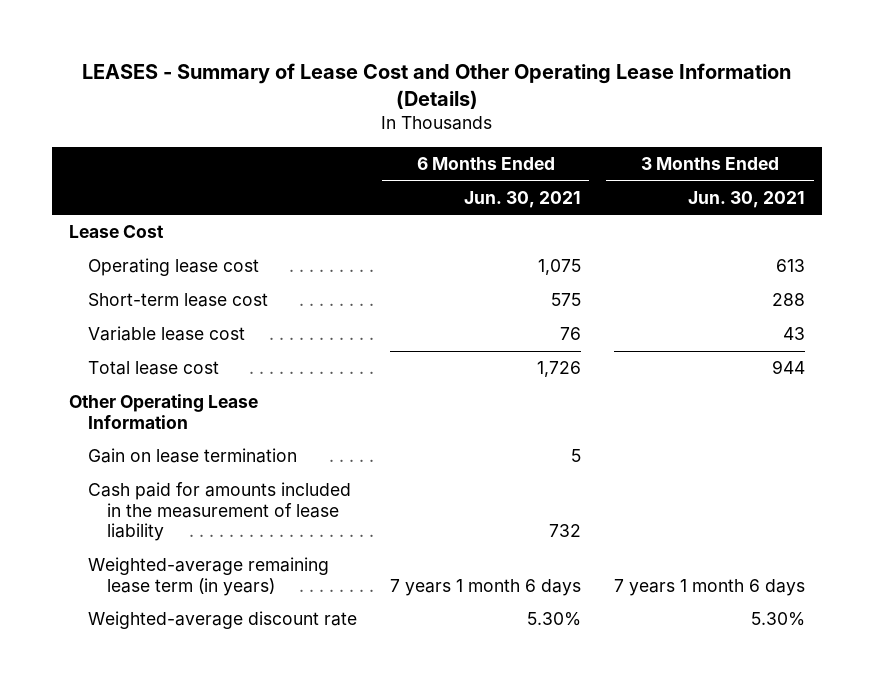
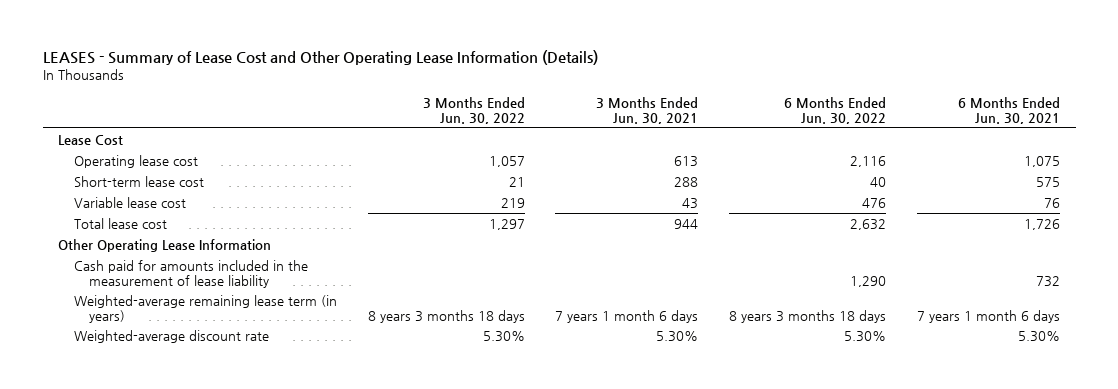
none -> [422,96,525,124] 3 Months Ended Jun. 30, 2022
none -> [784,96,887,124] 6 Months Ended Jun. 30, 2022
[88,448,298,464] Gain on lease termination -> none

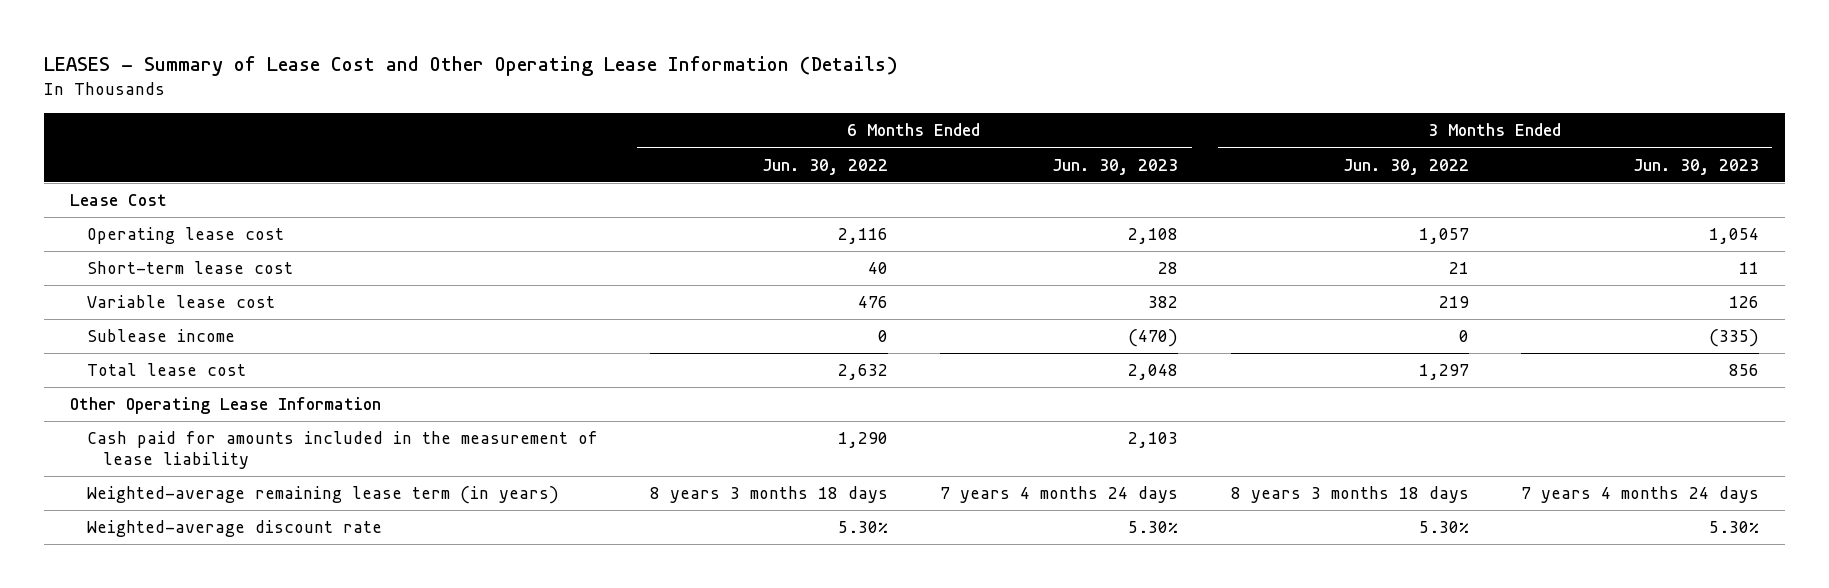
[596,96,699,124] 3 Months Ended Jun. 30, 2021 -> none
[958,96,1061,124] 6 Months Ended Jun. 30, 2021 -> none
none -> [1052,158,1179,175] Jun. 30, 2023
none -> [1633,158,1760,175] Jun. 30, 2023
none -> [86,329,235,343] Sublease income

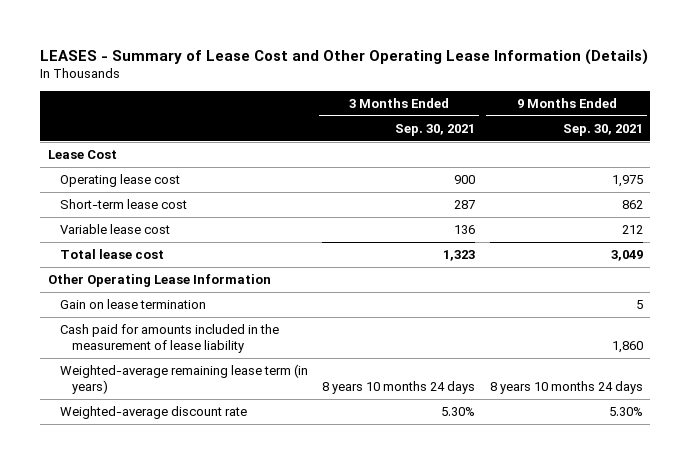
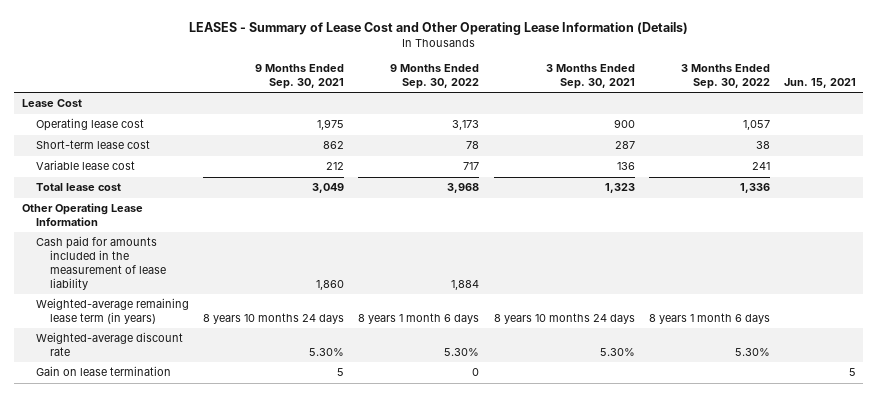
none -> [390,64,480,89] 9 Months Ended Sep. 30, 2022
none -> [680,64,770,89] 3 Months Ended Sep. 30, 2022
none -> [783,77,856,88] Jun. 15, 2021
[59,298,206,309] Gain on lease termination -> [35,366,171,377] Gain on lease termination

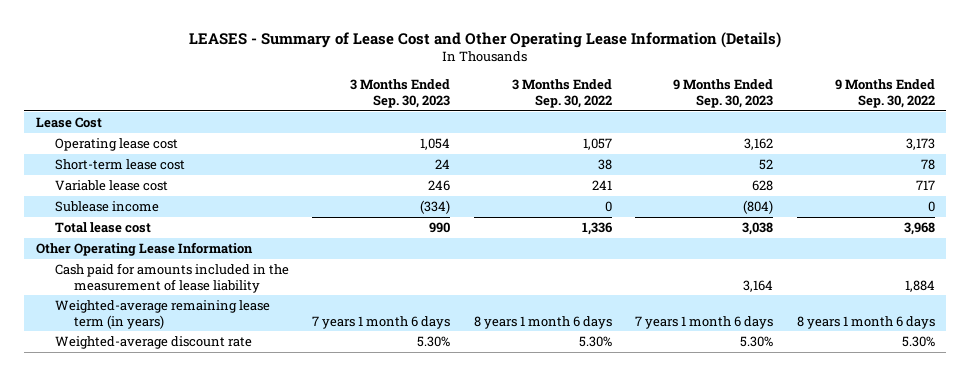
[255,64,345,89] 9 Months Ended Sep. 30, 2021 -> none
[545,64,635,89] 3 Months Ended Sep. 30, 2021 -> none
[783,77,856,88] Jun. 15, 2021 -> none
none -> [350,79,451,108] 3 Months Ended Sep. 30, 2023
none -> [673,79,774,108] 9 Months Ended Sep. 30, 2023
none -> [54,201,159,213] Sublease income
[35,366,171,377] Gain on lease termination -> none

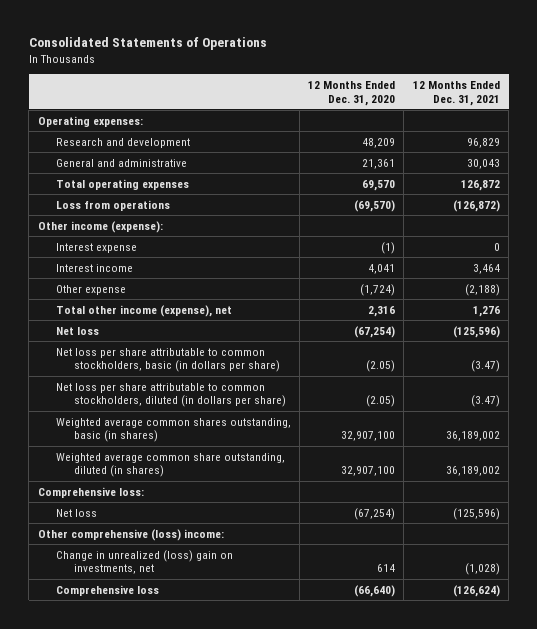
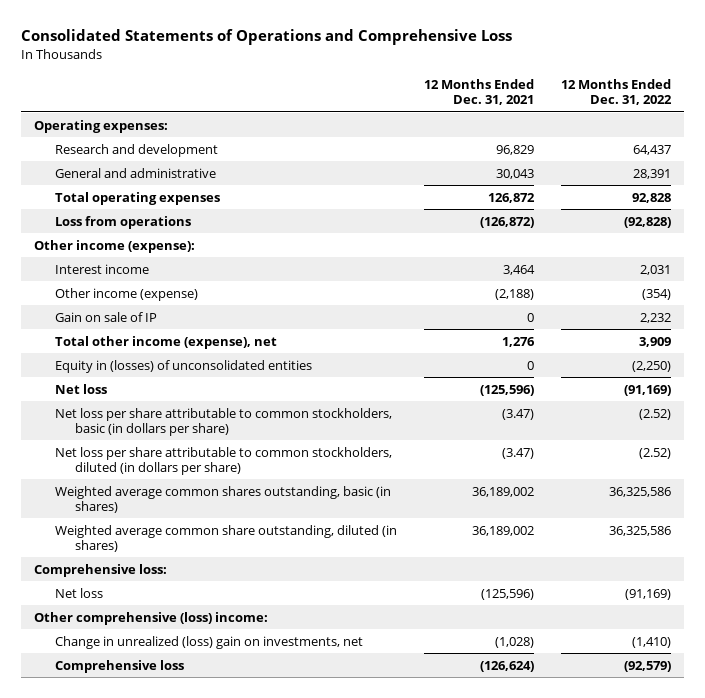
[28,36,267,50] Consolidated Statements of Operations -> [20,29,512,46] Consolidated Statements of Operations and Comprehensive Loss
[308,80,396,106] 12 Months Ended Dec. 31, 2020 -> none
none -> [560,78,672,106] 12 Months Ended Dec. 31, 2022
[55,242,137,253] Interest expense -> none
[55,284,126,295] Other expense -> [54,287,198,301] Other income (expense)
none -> [54,311,157,322] Gain on sale of IP
none -> [54,359,312,373] Equity in (losses) of unconsolidated entities

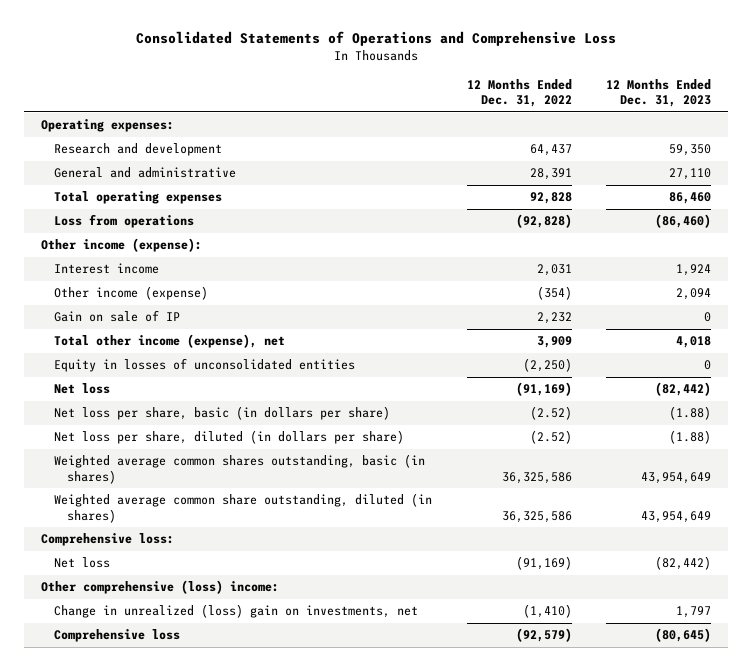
[423,78,534,106] 12 Months Ended Dec. 31, 2021 -> none
none -> [605,78,711,108] 12 Months Ended Dec. 31, 2023
[54,359,312,373] Equity in (losses) of unconsolidated entities -> [54,358,356,373] Equity in losses of unconsolidated entities
[54,407,392,437] Net loss per share attributable to common stockholders, basic (in dollars per share) -> [54,406,391,421] Net loss per share, basic (in dollars per share)
[54,446,392,476] Net loss per share attributable to common stockholders, diluted (in dollars per share) -> [54,430,405,445] Net loss per share, diluted (in dollars per share)

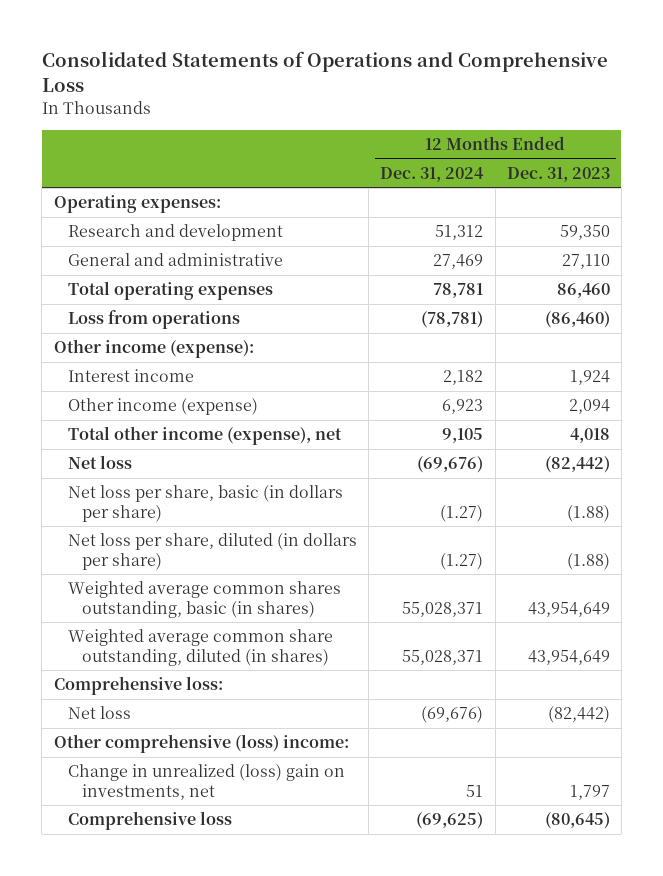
[466,78,572,108] 12 Months Ended Dec. 31, 2022 -> none
none -> [380,166,485,182] Dec. 31, 2024
[54,310,181,323] Gain on sale of IP -> none
[54,358,356,373] Equity in losses of unconsolidated entities -> none

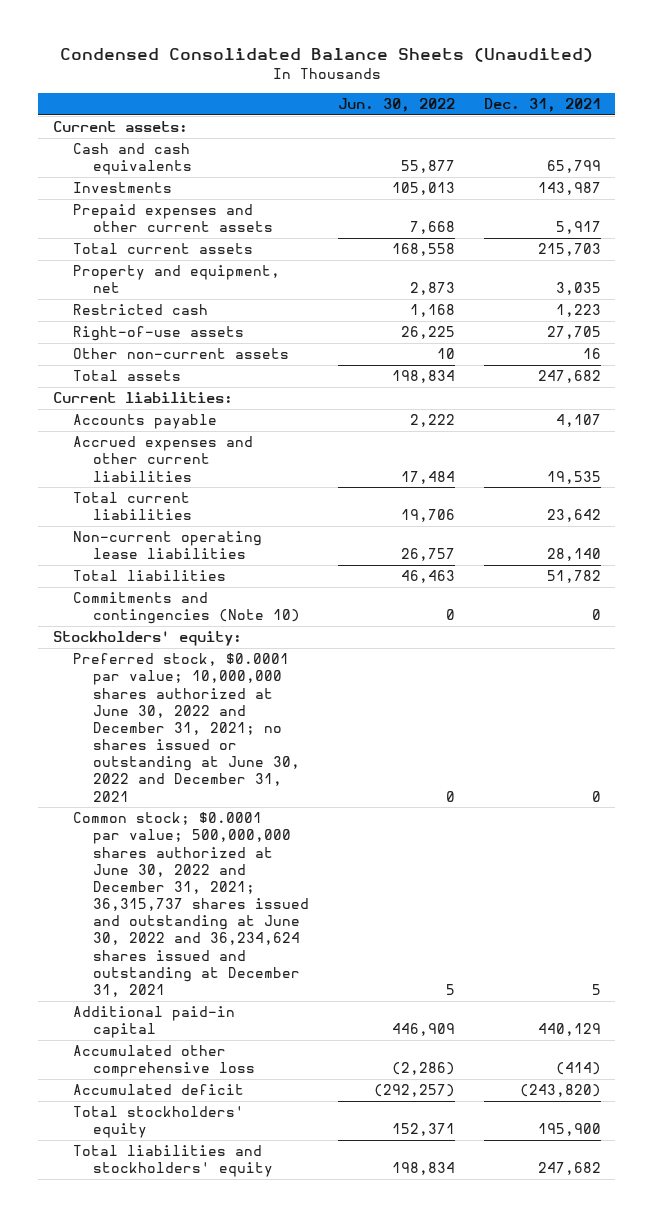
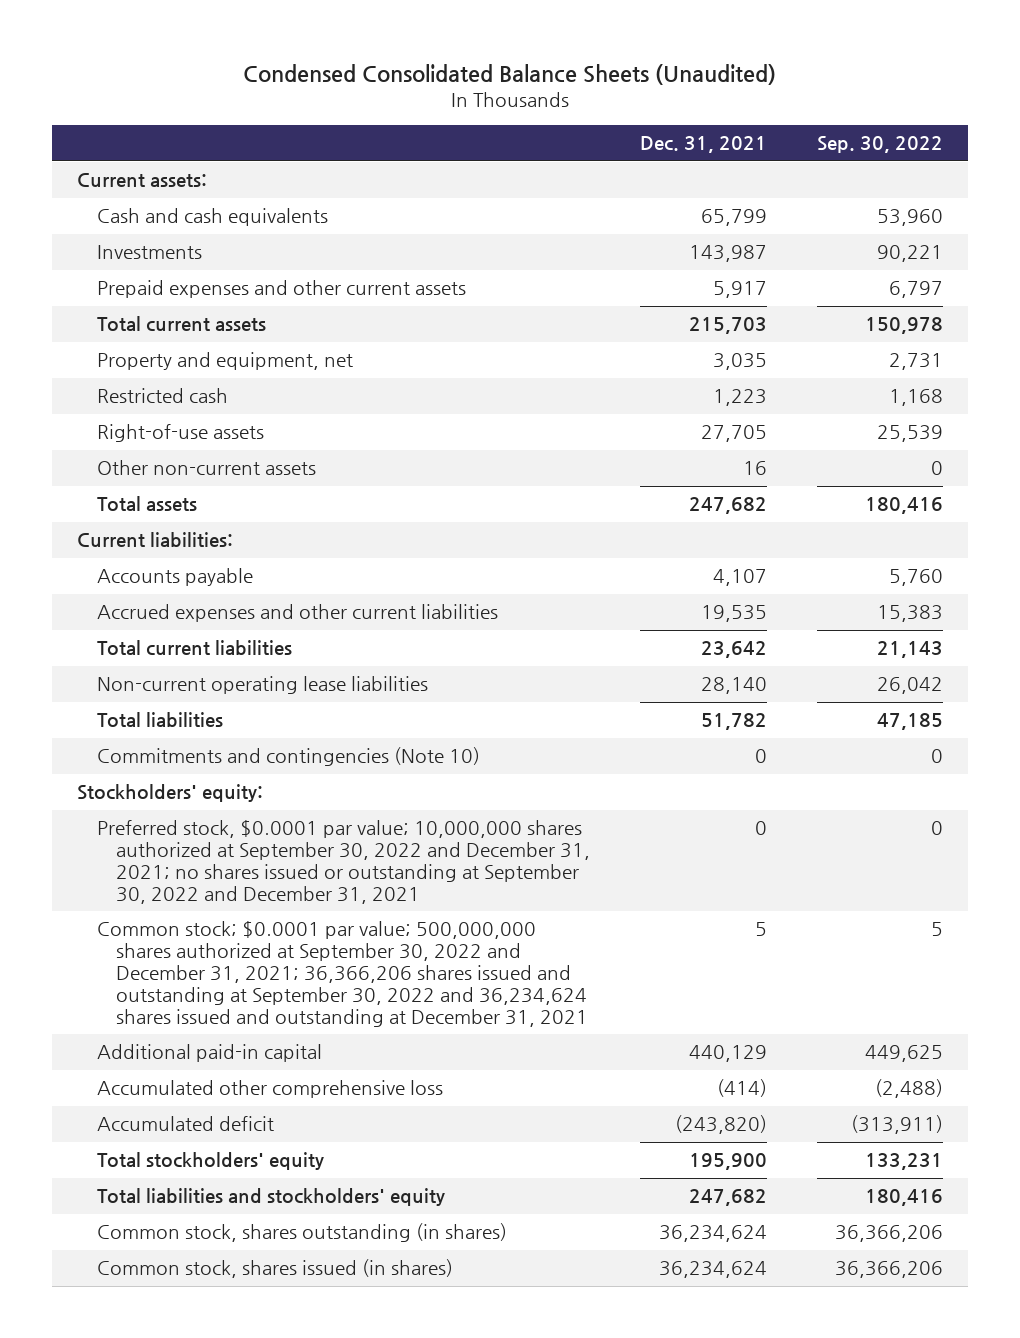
[337,97,455,112] Jun. 30, 2022 -> none
none -> [817,136,944,154] Sep. 30, 2022
[72,653,301,802] Preferred stock, $0.0001 par value; 10,000,000 shares authorized at June 30, 2022 and December 31, 2021; no shares issued or outstanding at June 30, 2022 and December 31, 2021 -> [96,820,591,904] Preferred stock, $0.0001 par value; 10,000,000 shares authorized at September 30, 2022 and December 31, 2021; no shares issued or outstanding at September 30, 2022 and December 31, 2021
[72,812,310,997] Common stock; $0.0001 par value; 500,000,000 shares authorized at June 30, 2022 and December 31, 2021; 36,315,737 shares issued and outstanding at June 30, 2022 and 36,234,624 shares issued and outstanding at December 31, 2021 -> [96,921,589,1027] Common stock; $0.0001 par value; 500,000,000 shares authorized at September 30, 2022 and December 31, 2021; 36,366,206 shares issued and outstanding at September 30, 2022 and 36,234,624 shares issued and outstanding at December 31, 2021
none -> [96,1223,507,1243] Common stock, shares outstanding (in shares)
none -> [96,1259,453,1279] Common stock, shares issued (in shares)

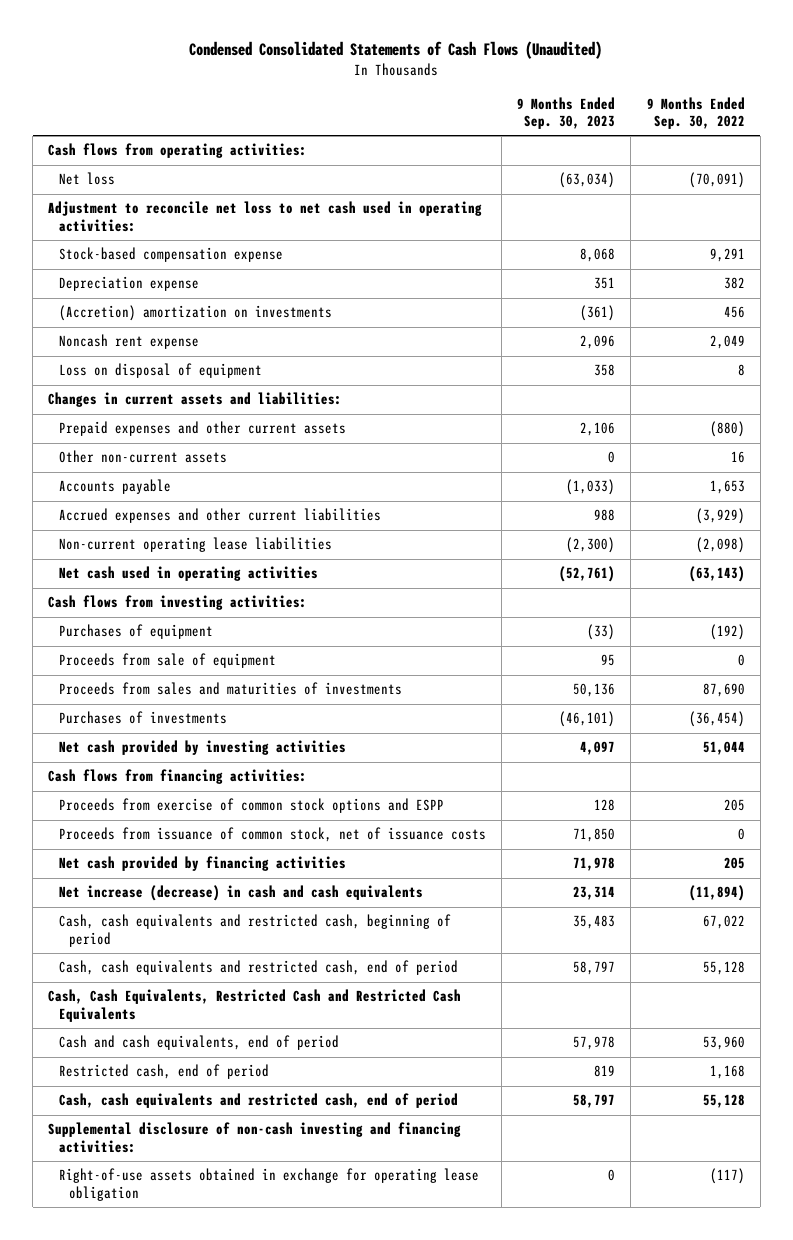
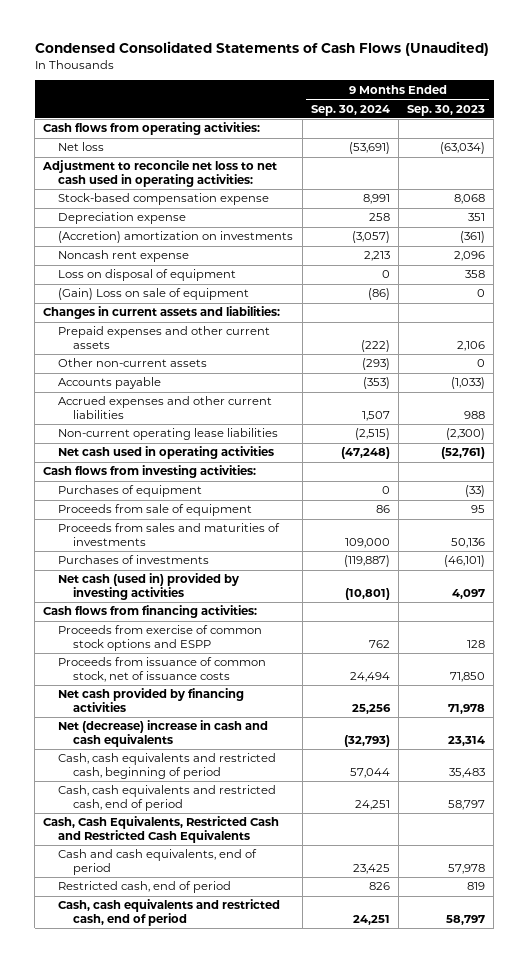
[646,96,745,129] 9 Months Ended Sep. 30, 2022 -> none
none -> [310,104,390,116] Sep. 30, 2024
none -> [58,288,250,301] (Gain) Loss on sale of equipment
[58,740,346,756] Net cash provided by investing activities -> [58,573,240,601] Net cash (used in) provided by investing activities
[58,885,423,902] Net increase (decrease) in cash and cash equivalents -> [58,720,269,748] Net (decrease) increase in cash and cash equivalents
[48,1122,462,1153] Supplemental disclosure of non-cash investing and financing activities: -> none
[58,1168,479,1201] Right-of-use assets obtained in exchange for operating lease obligation -> none

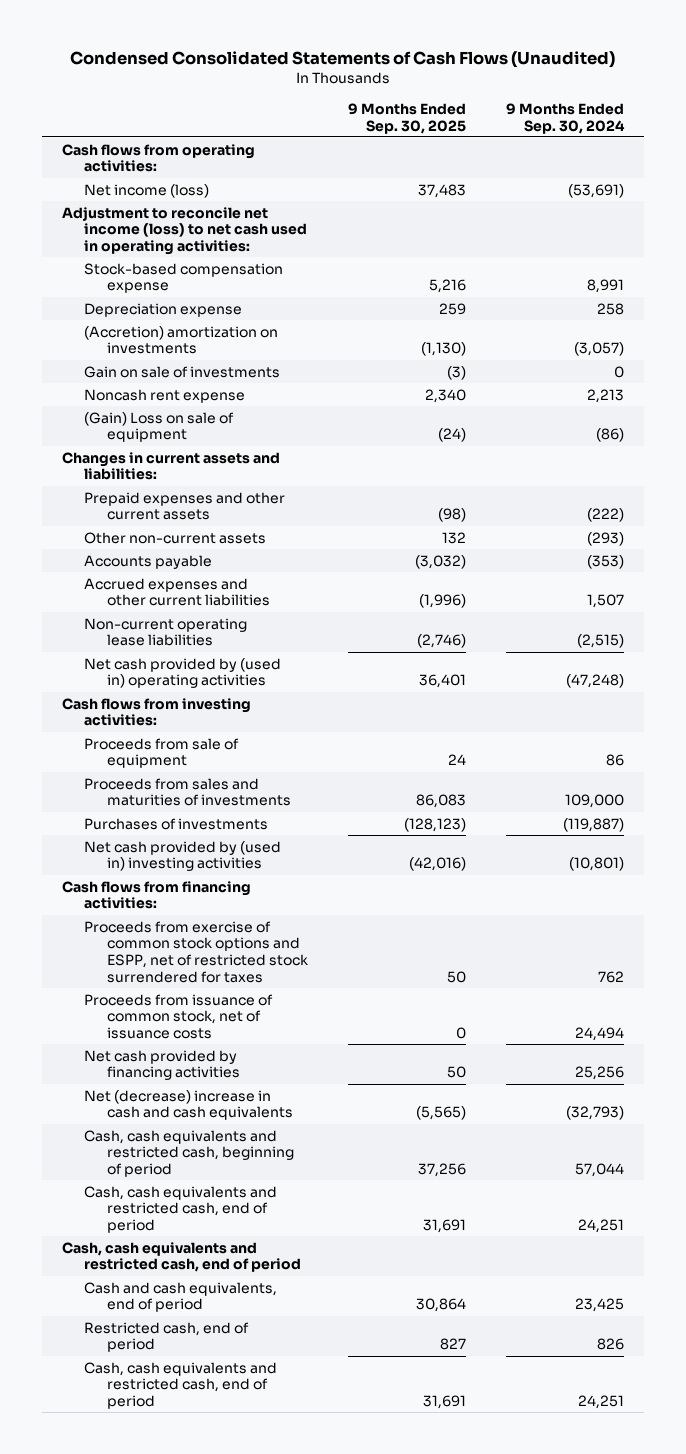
[407,104,486,116] Sep. 30, 2023 -> none
none -> [347,102,466,134] 9 Months Ended Sep. 30, 2025
[58,142,105,152] Net loss -> [84,183,210,198] Net income (loss)
[42,160,278,188] Adjustment to reconcile net loss to net cash used in operating activities: -> [61,206,308,255] Adjustment to reconcile net income (loss) to net cash used in operating activities:
none -> [84,365,281,378] Gain on sale of investments
[58,269,237,282] Loss on disposal of equipment -> none
[58,446,275,460] Net cash used in operating activities -> [84,657,282,689] Net cash provided by (used in) operating activities
[58,485,203,498] Purchases of equipment -> none
[58,573,240,601] Net cash (used in) provided by investing activities -> [84,840,282,872] Net cash provided by (used in) investing activities
[58,625,263,652] Proceeds from exercise of common stock options and ESPP -> [84,920,308,983] Proceeds from exercise of common stock options and ESPP, net of restricted stock surrendered for taxes
[43,816,280,844] Cash, Cash Equivalents, Restricted Cash and Restricted Cash Equivalents -> [61,1241,302,1273] Cash, cash equivalents and restricted cash, end of period

